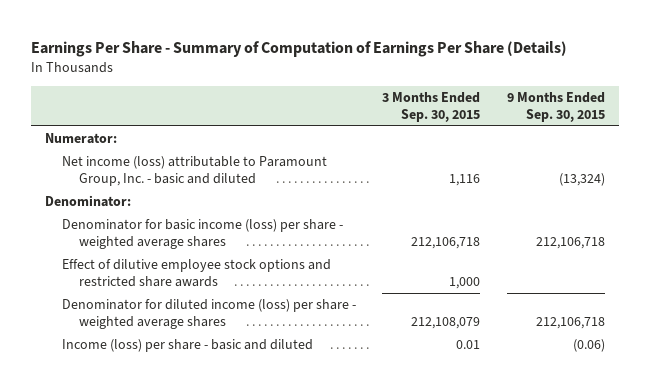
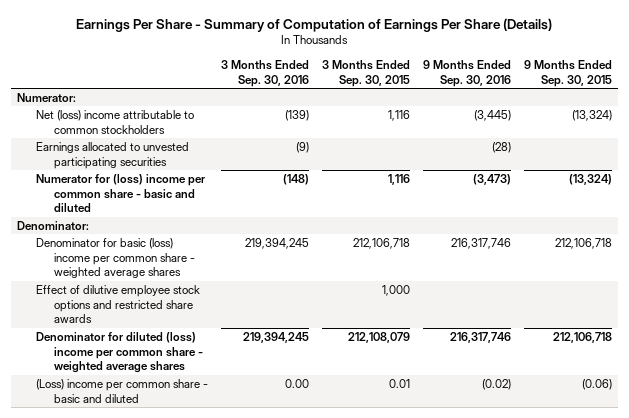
none -> [220,59,309,87] 3 Months Ended Sep. 30, 2016
none -> [422,59,511,87] 9 Months Ended Sep. 30, 2016
[61,156,327,187] Net income (loss) attributable to Paramount Group, Inc. - basic and diluted -> [35,109,194,134] Net (loss) income attributable to common stockholders
none -> [35,141,189,169] Earnings allocated to unvested participating securities
none -> [35,173,205,213] Numerator for (loss) income per common share - basic and diluted
[61,219,343,250] Denominator for basic income (loss) per share - weighted average shares -> [35,237,196,279] Denominator for basic (loss) income per common share - weighted average shares
[61,299,356,330] Denominator for diluted income (loss) per share - weighted average shares -> [35,331,204,374] Denominator for diluted (loss) income per common share - weighted average shares
[61,339,313,353] Income (loss) per share - basic and diluted -> [35,378,208,403] (Loss) income per common share - basic and diluted

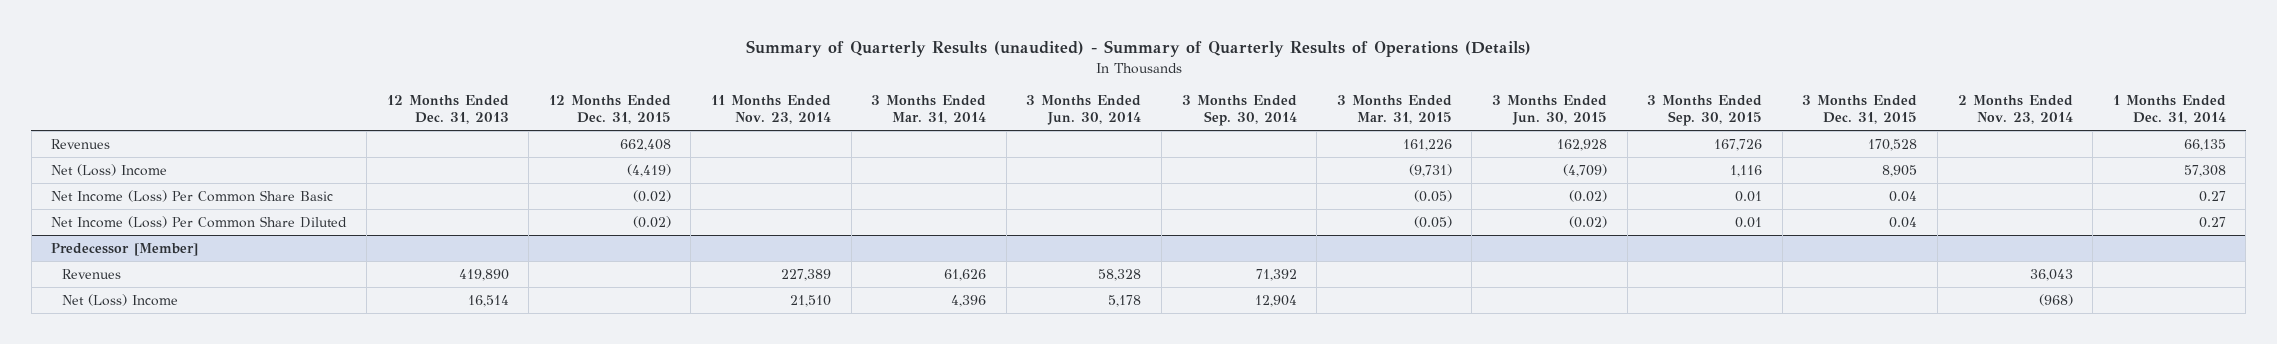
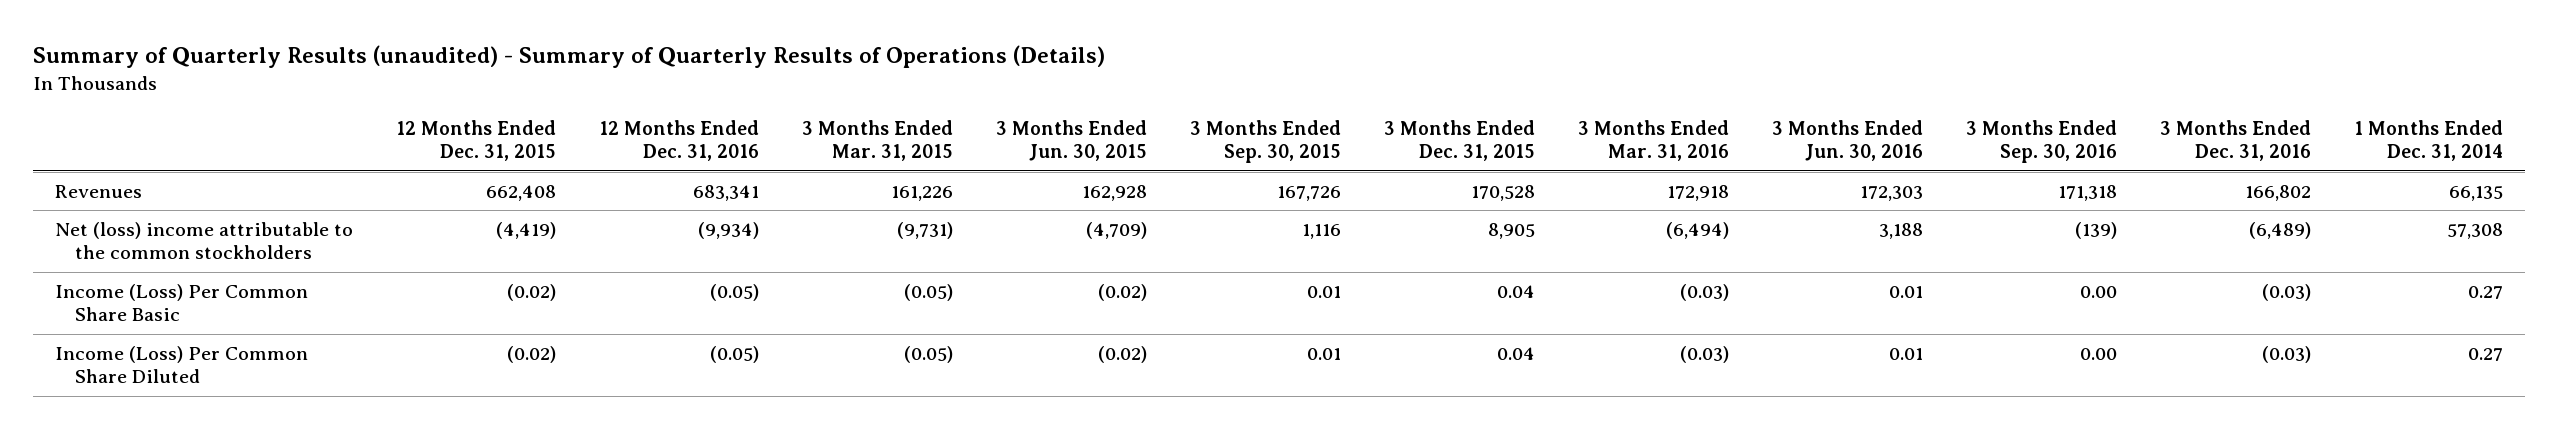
[386,94,509,125] 12 Months Ended Dec. 31, 2013 -> none
[711,94,832,125] 11 Months Ended Nov. 23, 2014 -> none
[871,94,987,125] 3 Months Ended Mar. 31, 2014 -> none
[1026,94,1142,126] 3 Months Ended Jun. 30, 2014 -> none
[1181,94,1297,127] 3 Months Ended Sep. 30, 2014 -> none
[1957,94,2073,125] 2 Months Ended Nov. 23, 2014 -> none
none -> [598,119,759,162] 12 Months Ended Dec. 31, 2016
none -> [1578,119,1730,162] 3 Months Ended Mar. 31, 2016
none -> [1772,119,1924,162] 3 Months Ended Jun. 30, 2016
none -> [1966,119,2118,164] 3 Months Ended Sep. 30, 2016
none -> [2160,119,2312,162] 3 Months Ended Dec. 31, 2016
[51,242,199,256] Predecessor [Member] -> none
[61,268,121,279] Revenues -> none
[61,293,178,306] Net (Loss) Income -> none
[51,163,168,176] Net (Loss) Income -> [54,221,353,260] Net (loss) income attributable to the common stockholders
[51,189,334,202] Net Income (Loss) Per Common Share Basic -> [54,283,308,322] Income (Loss) Per Common Share Basic
[51,215,348,228] Net Income (Loss) Per Common Share Diluted -> [54,345,308,384] Income (Loss) Per Common Share Diluted

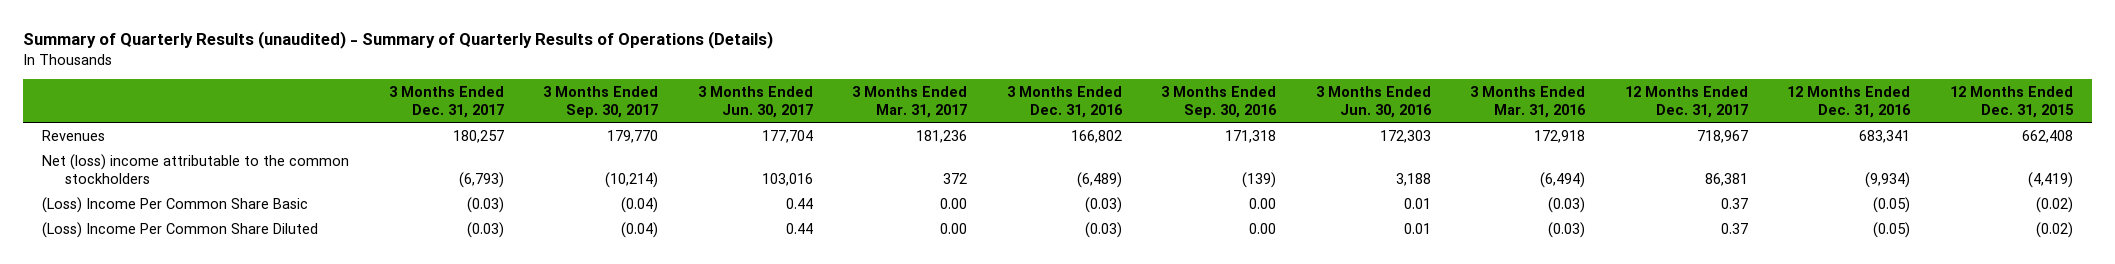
[801,119,953,162] 3 Months Ended Mar. 31, 2015 -> none
[995,119,1147,162] 3 Months Ended Jun. 30, 2015 -> none
[1190,119,1342,164] 3 Months Ended Sep. 30, 2015 -> none
[1384,119,1536,162] 3 Months Ended Dec. 31, 2015 -> none
[2354,119,2504,162] 1 Months Ended Dec. 31, 2014 -> none
none -> [388,85,504,118] 3 Months Ended Dec. 31, 2017
none -> [543,85,659,118] 3 Months Ended Sep. 30, 2017
none -> [697,85,813,118] 3 Months Ended Jun. 30, 2017
none -> [852,85,968,118] 3 Months Ended Mar. 31, 2017
none -> [1624,85,1748,118] 12 Months Ended Dec. 31, 2017
[54,283,308,322] Income (Loss) Per Common Share Basic -> [42,196,309,213] (Loss) Income Per Common Share Basic
[54,345,308,384] Income (Loss) Per Common Share Diluted -> [42,221,319,238] (Loss) Income Per Common Share Diluted

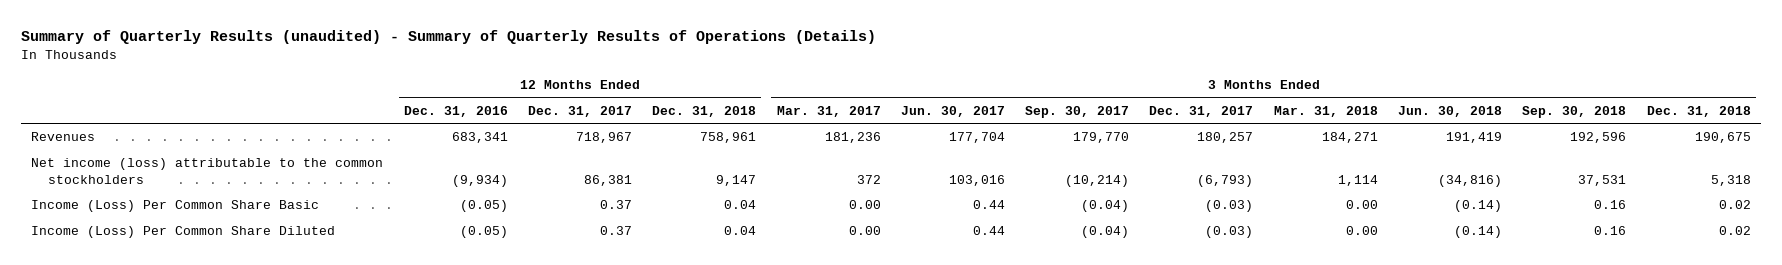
[1006,85,1123,118] 3 Months Ended Dec. 31, 2016 -> none
[1161,85,1278,118] 3 Months Ended Sep. 30, 2016 -> none
[1315,85,1432,118] 3 Months Ended Jun. 30, 2016 -> none
[1470,85,1587,118] 3 Months Ended Mar. 31, 2016 -> none
[1949,85,2074,118] 12 Months Ended Dec. 31, 2015 -> none
none -> [652,105,757,117] Dec. 31, 2018
none -> [1273,105,1378,117] Mar. 31, 2018
none -> [1397,105,1502,117] Jun. 30, 2018
none -> [1522,105,1627,118] Sep. 30, 2018
none -> [1646,105,1751,117] Dec. 31, 2018
[42,153,350,184] Net (loss) income attributable to the common stockholders -> [31,158,384,184] Net income (loss) attributable to the common stockholders
[42,196,309,213] (Loss) Income Per Common Share Basic -> [31,200,320,213] Income (Loss) Per Common Share Basic
[42,221,319,238] (Loss) Income Per Common Share Diluted -> [31,226,336,239] Income (Loss) Per Common Share Diluted

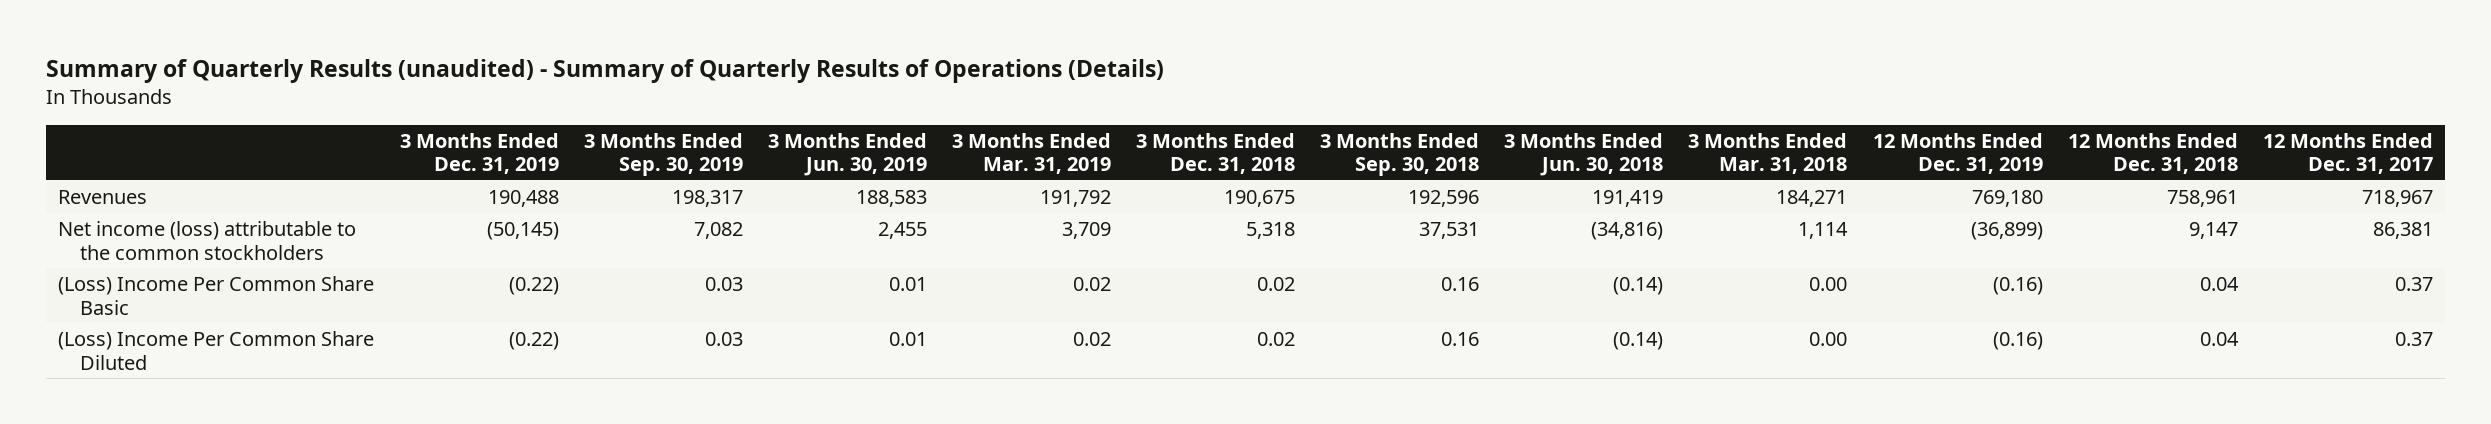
[403,105,508,117] Dec. 31, 2016 -> none
[776,105,881,117] Mar. 31, 2017 -> none
[900,105,1005,117] Jun. 30, 2017 -> none
[1025,105,1130,118] Sep. 30, 2017 -> none
[1149,105,1254,117] Dec. 31, 2017 -> none
none -> [399,132,559,175] 3 Months Ended Dec. 31, 2019
none -> [583,132,743,177] 3 Months Ended Sep. 30, 2019
none -> [767,132,927,177] 3 Months Ended Jun. 30, 2019
none -> [951,132,1111,175] 3 Months Ended Mar. 31, 2019
none -> [1872,132,2043,175] 12 Months Ended Dec. 31, 2019
[31,200,320,213] Income (Loss) Per Common Share Basic -> [58,276,375,315] (Loss) Income Per Common Share Basic
[31,226,336,239] Income (Loss) Per Common Share Diluted -> [58,331,375,370] (Loss) Income Per Common Share Diluted

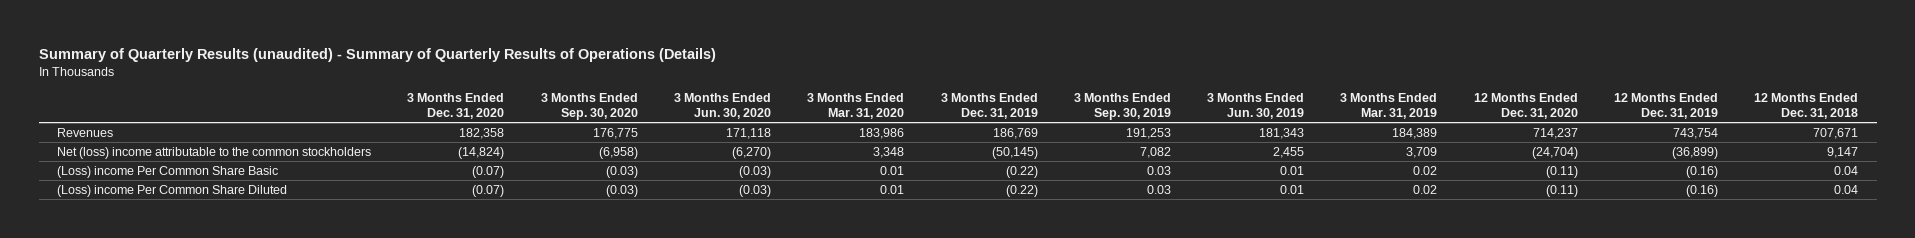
[1136,132,1296,175] 3 Months Ended Dec. 31, 2018 -> none
[1320,132,1480,177] 3 Months Ended Sep. 30, 2018 -> none
[1504,132,1664,177] 3 Months Ended Jun. 30, 2018 -> none
[1688,132,1848,175] 3 Months Ended Mar. 31, 2018 -> none
[2262,132,2433,175] 12 Months Ended Dec. 31, 2017 -> none
none -> [407,93,505,120] 3 Months Ended Dec. 31, 2020
none -> [540,93,638,121] 3 Months Ended Sep. 30, 2020
none -> [673,93,771,120] 3 Months Ended Jun. 30, 2020
none -> [807,93,905,120] 3 Months Ended Mar. 31, 2020
none -> [1473,93,1578,120] 12 Months Ended Dec. 31, 2020
[487,190,559,208] 190,488 -> [992,128,1038,140] 186,769
[671,190,743,208] 198,317 -> [1125,128,1171,140] 191,253
[855,190,927,208] 188,583 -> [1259,128,1305,140] 181,343
[1039,190,1111,208] 191,792 -> [1392,128,1438,140] 184,389
[1971,190,2043,208] 769,180 -> [1673,128,1719,140] 743,754
[2166,190,2238,208] 758,961 -> [1813,128,1859,140] 707,671
[58,221,357,260] Net income (loss) attributable to the common stockholders -> [57,147,372,160] Net (loss) income attributable to the common stockholders
[58,276,375,315] (Loss) Income Per Common Share Basic -> [57,166,279,179] (Loss) income Per Common Share Basic
[58,331,375,370] (Loss) Income Per Common Share Diluted -> [57,185,288,198] (Loss) income Per Common Share Diluted

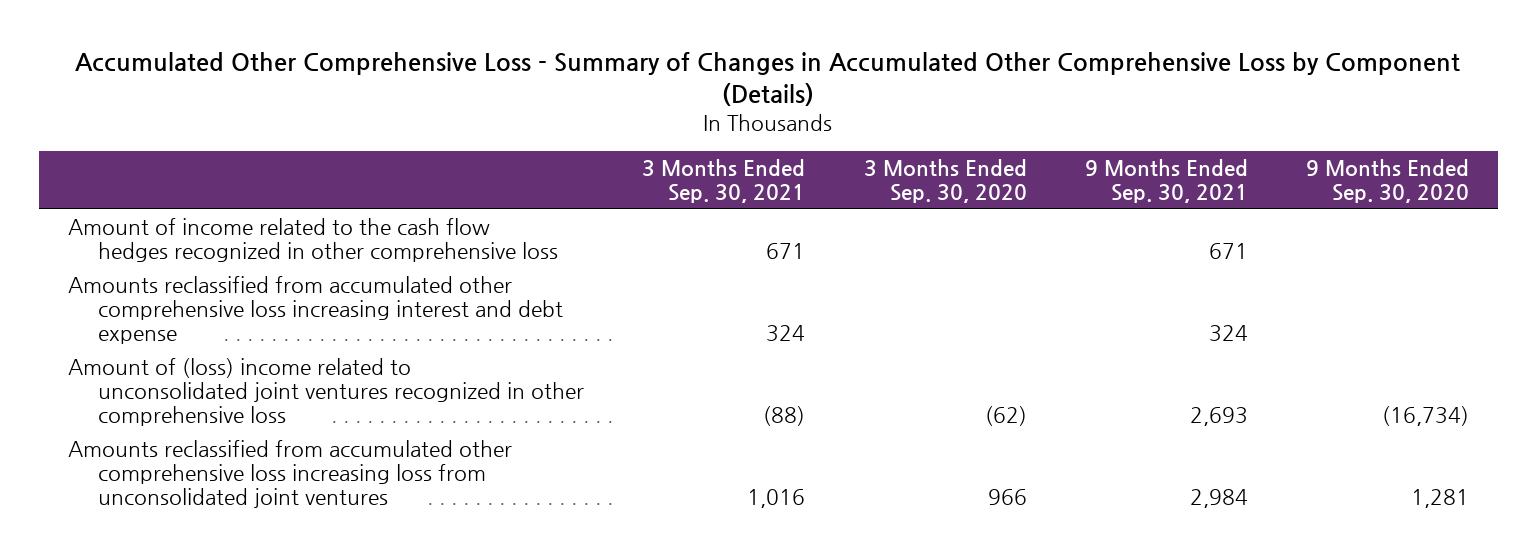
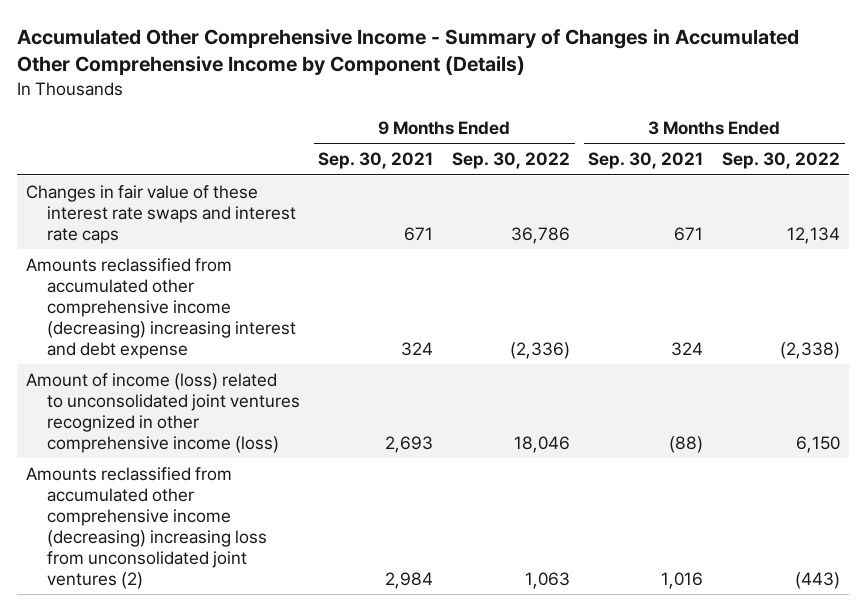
[75,52,1461,107] Accumulated Other Comprehensive Loss - Summary of Changes in Accumulated Other Comprehensive Loss by Component (Details) -> [17,29,800,76] Accumulated Other Comprehensive Income - Summary of Changes in Accumulated Other Comprehensive Income by Component (Details)
[863,159,1027,203] 3 Months Ended Sep. 30, 2020 -> none
[1305,159,1469,203] 9 Months Ended Sep. 30, 2020 -> none
none -> [451,152,570,170] Sep. 30, 2022
none -> [722,152,841,170] Sep. 30, 2022
[67,218,559,263] Amount of income related to the cash flow hedges recognized in other comprehensive loss -> [26,184,296,244] Changes in fair value of these interest rate swaps and interest rate caps
[67,276,564,344] Amounts reclassified from accumulated other comprehensive loss increasing interest and debt expense -> [26,257,296,359] Amounts reclassified from accumulated other comprehensive income (decreasing) increasing interest and debt expense
[67,358,585,426] Amount of (loss) income related to unconsolidated joint ventures recognized in other comprehensive loss -> [26,372,300,453] Amount of income (loss) related to unconsolidated joint ventures recognized in other comprehensive income (loss)
[67,440,512,508] Amounts reclassified from accumulated other comprehensive loss increasing loss from unconsolidated joint ventures -> [26,466,267,590] Amounts reclassified from accumulated other comprehensive income (decreasing) increasing loss from unconsolidated joint ventures (2)

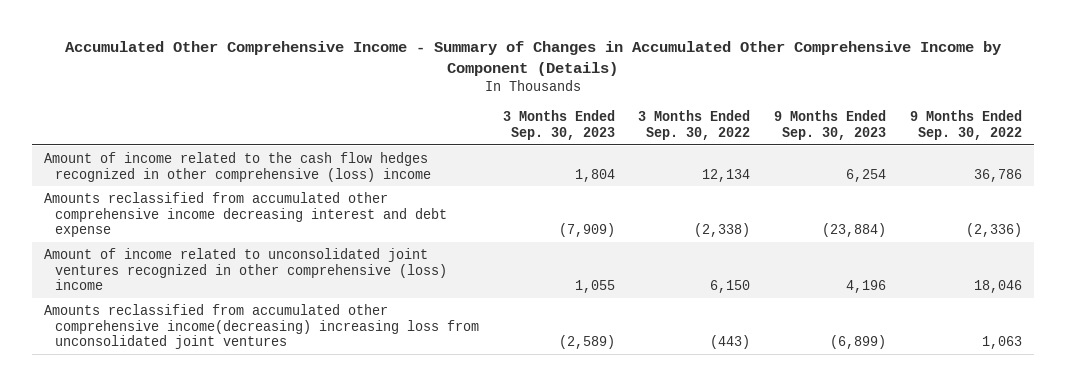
[318,152,434,170] Sep. 30, 2021 -> none
[588,152,704,170] Sep. 30, 2021 -> none
none -> [502,109,615,140] 3 Months Ended Sep. 30, 2023
none -> [774,109,887,140] 9 Months Ended Sep. 30, 2023
[26,184,296,244] Changes in fair value of these interest rate swaps and interest rate caps -> [43,151,431,182] Amount of income related to the cash flow hedges recognized in other comprehensive (loss) income
[26,257,296,359] Amounts reclassified from accumulated other comprehensive income (decreasing) increasing interest and debt expense -> [43,191,447,238] Amounts reclassified from accumulated other comprehensive income decreasing interest and debt expense
[26,372,300,453] Amount of income (loss) related to unconsolidated joint ventures recognized in other comprehensive income (loss) -> [43,247,447,291] Amount of income related to unconsolidated joint ventures recognized in other comprehensive (loss) income
[26,466,267,590] Amounts reclassified from accumulated other comprehensive income (decreasing) increasing loss from unconsolidated joint ventures (2) -> [43,303,479,350] Amounts reclassified from accumulated other comprehensive income(decreasing) increasing loss from unconsolidated joint ventures

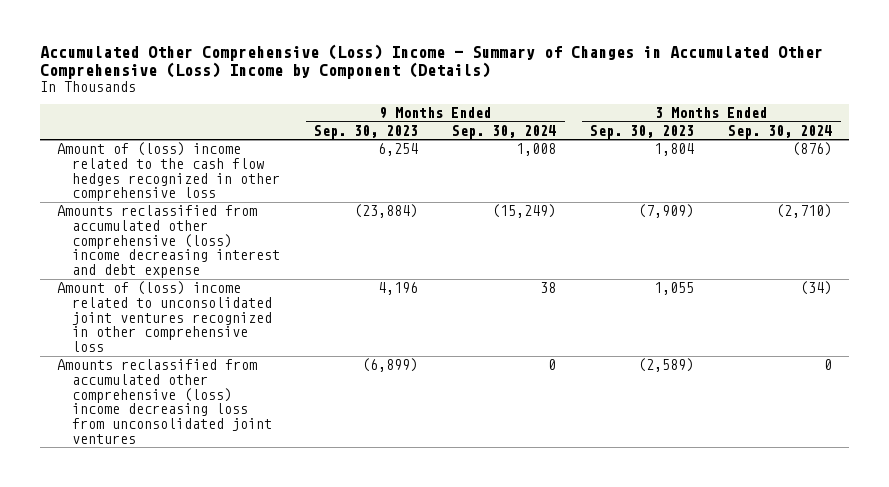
[64,41,1001,76] Accumulated Other Comprehensive Income - Summary of Changes in Accumulated Other Comprehensive Income by Component (Details) -> [39,43,823,80] Accumulated Other Comprehensive (Loss) Income - Summary of Changes in Accumulated Other Comprehensive (Loss) Income by Component (Details)
[638,109,751,140] 3 Months Ended Sep. 30, 2022 -> none
[910,109,1023,140] 9 Months Ended Sep. 30, 2022 -> none
none -> [452,124,557,139] Sep. 30, 2024
none -> [728,124,833,139] Sep. 30, 2024
[43,151,431,182] Amount of income related to the cash flow hedges recognized in other comprehensive (loss) income -> [56,142,281,202] Amount of (loss) income related to the cash flow hedges recognized in other comprehensive loss
[43,191,447,238] Amounts reclassified from accumulated other comprehensive income decreasing interest and debt expense -> [56,205,281,279] Amounts reclassified from accumulated other comprehensive (loss) income decreasing interest and debt expense
[43,247,447,291] Amount of income related to unconsolidated joint ventures recognized in other comprehensive (loss) income -> [56,281,273,353] Amount of (loss) income related to unconsolidated joint ventures recognized in other comprehensive loss
[43,303,479,350] Amounts reclassified from accumulated other comprehensive income(decreasing) increasing loss from unconsolidated joint ventures -> [56,359,273,444] Amounts reclassified from accumulated other comprehensive (loss) income decreasing loss from unconsolidated joint ventures

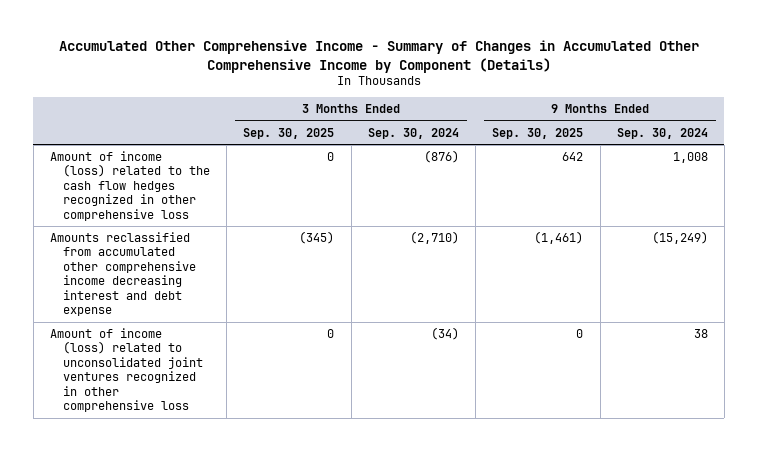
[39,43,823,80] Accumulated Other Comprehensive (Loss) Income - Summary of Changes in Accumulated Other Comprehensive (Loss) Income by Component (Details) -> [58,40,699,73] Accumulated Other Comprehensive Income - Summary of Changes in Accumulated Other Comprehensive Income by Component (Details)
[314,124,419,139] Sep. 30, 2023 -> none
[590,124,695,139] Sep. 30, 2023 -> none
none -> [243,127,335,139] Sep. 30, 2025
none -> [492,127,584,139] Sep. 30, 2025
[56,359,273,444] Amounts reclassified from accumulated other comprehensive (loss) income decreasing loss from unconsolidated joint ventures -> none
[56,142,281,202] Amount of (loss) income related to the cash flow hedges recognized in other comprehensive loss -> [49,151,210,221] Amount of income (loss) related to the cash flow hedges recognized in other comprehensive loss
[56,205,281,279] Amounts reclassified from accumulated other comprehensive (loss) income decreasing interest and debt expense -> [49,232,196,317] Amounts reclassified from accumulated other comprehensive income decreasing interest and debt expense
[56,281,273,353] Amount of (loss) income related to unconsolidated joint ventures recognized in other comprehensive loss -> [49,328,203,413] Amount of income (loss) related to unconsolidated joint ventures recognized in other comprehensive loss

